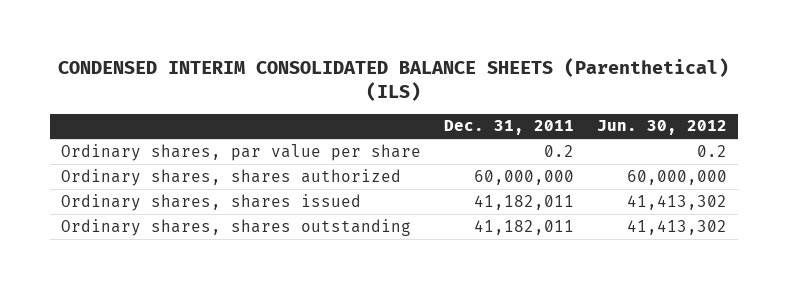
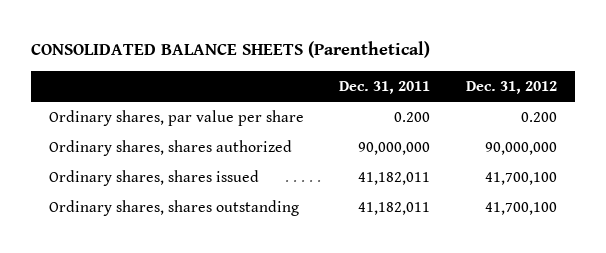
[57,57,729,101] CONDENSED INTERIM CONSOLIDATED BALANCE SHEETS (Parenthetical) (ILS) -> [30,41,430,59] CONSOLIDATED BALANCE SHEETS (Parenthetical)
[596,120,727,136] Jun. 30, 2012 -> none
none -> [466,80,558,94] Dec. 31, 2012
[543,144,574,157] 0.2 -> [394,112,431,123] 0.200
[473,169,574,185] 60,000,000 -> [358,142,431,156] 90,000,000

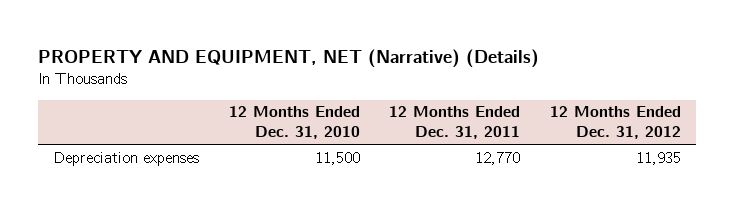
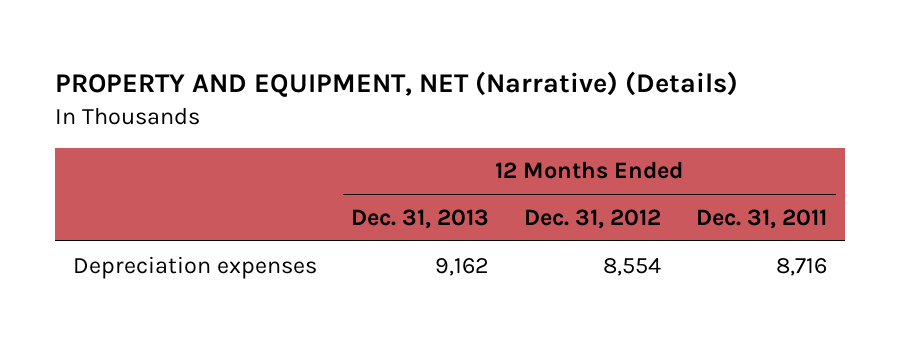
[228,106,360,140] 12 Months Ended Dec. 31, 2010 -> none
none -> [351,208,490,229] Dec. 31, 2013
[475,151,521,165] 12,770 -> [776,257,828,276] 8,716
[635,151,681,165] 11,935 -> [603,257,662,276] 8,554

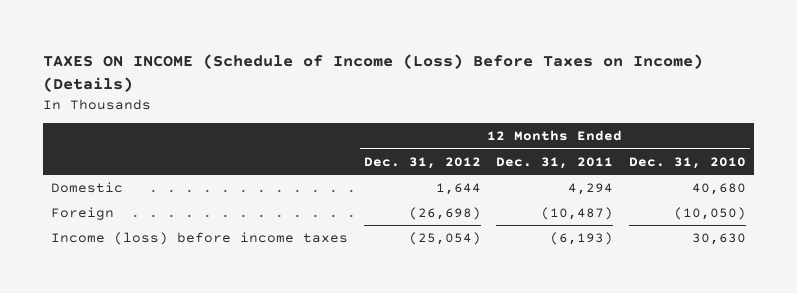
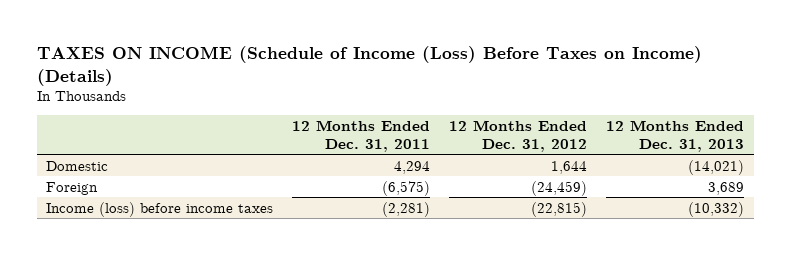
[629,156,747,169] Dec. 31, 2010 -> none
none -> [606,119,745,152] 12 Months Ended Dec. 31, 2013
[408,207,481,221] (26,698) -> [531,180,588,196] (24,459)
[541,207,614,221] (10,487) -> [382,180,431,196] (6,575)
[408,232,481,246] (25,054) -> [531,201,588,217] (22,815)
[550,232,614,246] (6,193) -> [382,201,431,217] (2,281)

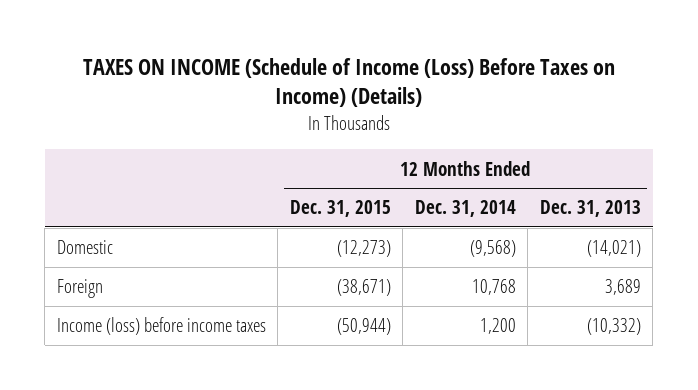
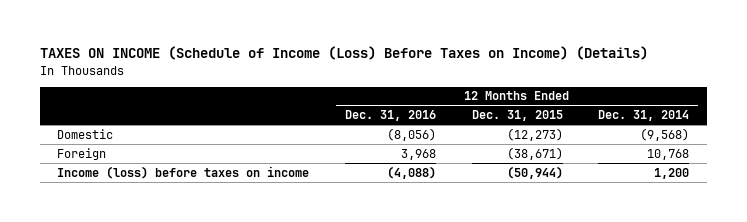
[539,200,641,218] Dec. 31, 2013 -> none
none -> [344,110,436,122] Dec. 31, 2016
[56,317,266,336] Income (loss) before income taxes -> [57,165,310,179] Income (loss) before taxes on income

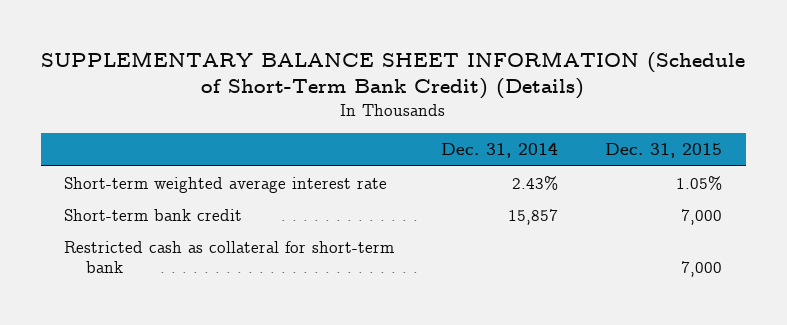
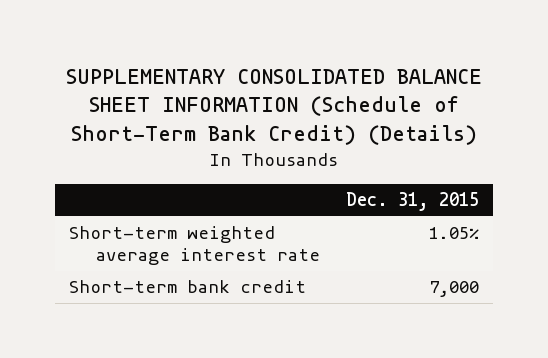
[41,50,746,100] SUPPLEMENTARY BALANCE SHEET INFORMATION (Schedule of Short-Term Bank Credit) (Details) -> [66,68,483,145] SUPPLEMENTARY CONSOLIDATED BALANCE SHEET INFORMATION (Schedule of Short-Term Bank Credit) (Details)
[441,142,559,159] Dec. 31, 2014 -> none
[64,241,395,274] Restricted cash as collateral for short-term bank -> none

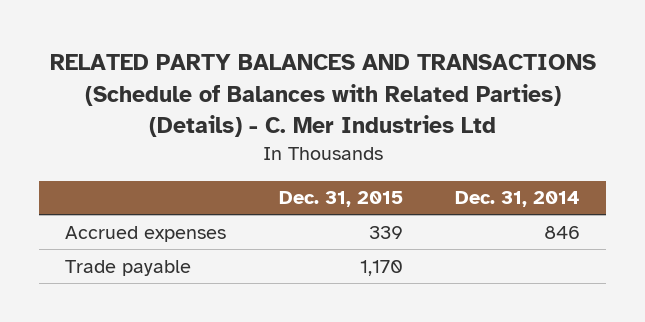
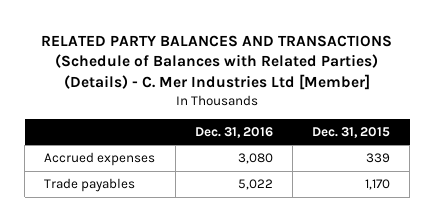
[49,54,596,138] RELATED PARTY BALANCES AND TRANSACTIONS (Schedule of Balances with Related Parties) (Details) - C. Mer Industries Ltd -> [41,34,393,91] RELATED PARTY BALANCES AND TRANSACTIONS (Schedule of Balances with Related Parties) (Details) - C. Mer Industries Ltd [Member]
[455,191,581,208] Dec. 31, 2014 -> none
none -> [194,126,273,138] Dec. 31, 2016
[65,259,192,276] Trade payable -> [44,178,136,193] Trade payables

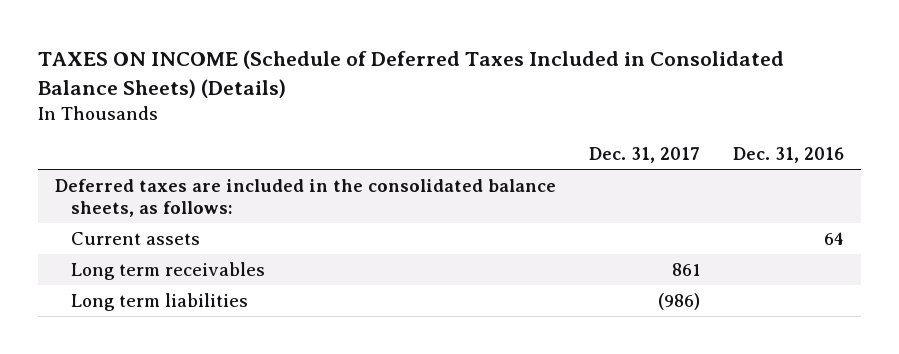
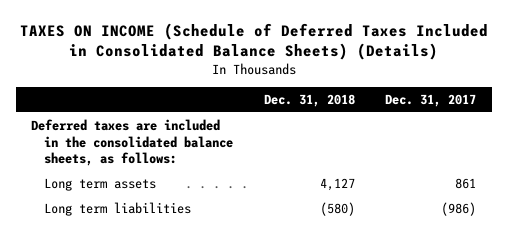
[733,147,845,164] Dec. 31, 2016 -> none
none -> [263,93,355,107] Dec. 31, 2018
[71,231,201,245] Current assets -> none
[71,261,266,280] Long term receivables -> [43,177,156,191] Long term assets

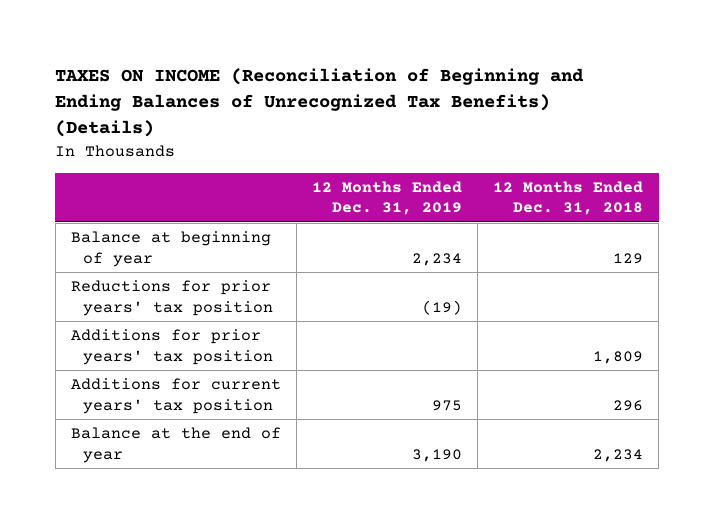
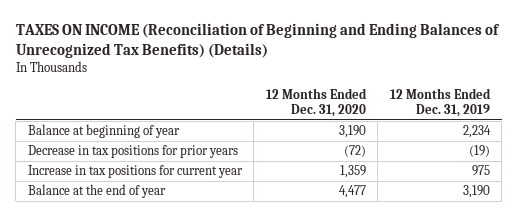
[493,181,644,216] 12 Months Ended Dec. 31, 2018 -> none
none -> [265,88,367,117] 12 Months Ended Dec. 31, 2020
[70,329,274,365] Additions for prior years' tax position -> none
[70,280,274,316] Reductions for prior years' tax position -> [27,145,238,159] Decrease in tax positions for prior years
[70,378,281,414] Additions for current years' tax position -> [27,165,243,179] Increase in tax positions for current year

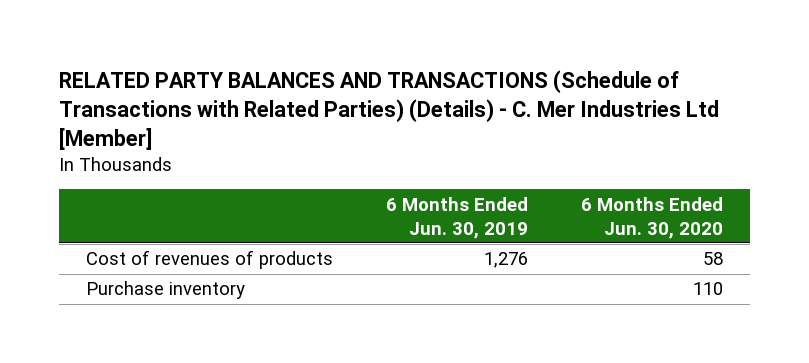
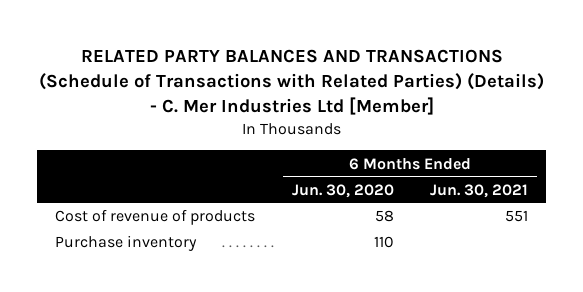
[385,196,528,239] 6 Months Ended Jun. 30, 2019 -> none
none -> [430,183,529,198] Jun. 30, 2021
[85,250,333,270] Cost of revenues of products -> [55,209,256,226] Cost of revenue of products

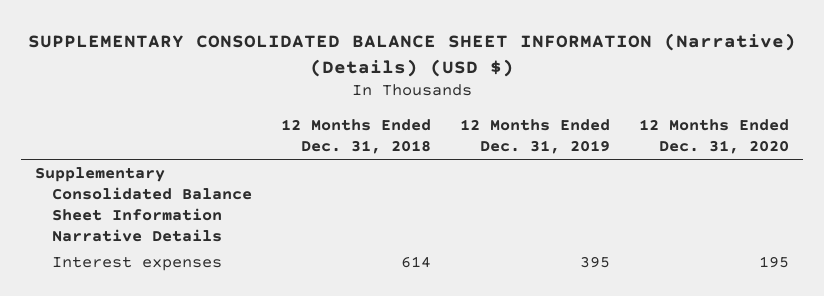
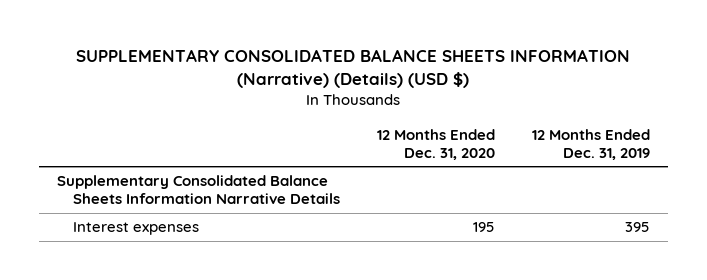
[28,32,797,77] SUPPLEMENTARY CONSOLIDATED BALANCE SHEET INFORMATION (Narrative) (Details) (USD $) -> [76,48,631,89] SUPPLEMENTARY CONSOLIDATED BALANCE SHEETS INFORMATION (Narrative) (Details) (USD $)
[281,119,432,155] 12 Months Ended Dec. 31, 2018 -> none
[35,166,253,243] Supplementary Consolidated Balance Sheet Information Narrative Details -> [57,175,341,205] Supplementary Consolidated Balance Sheets Information Narrative Details

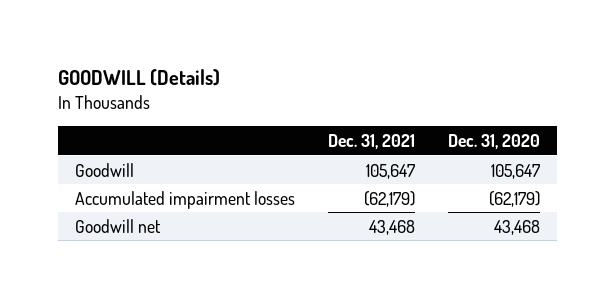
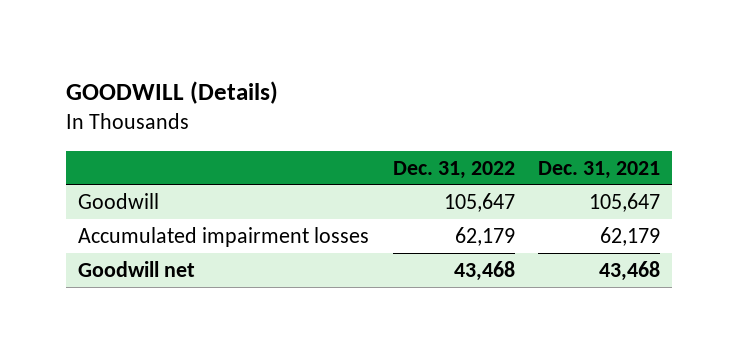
[448,133,541,149] Dec. 31, 2020 -> none
none -> [392,160,515,179] Dec. 31, 2022
[364,190,416,207] (62,179) -> [599,226,660,246] 62,179

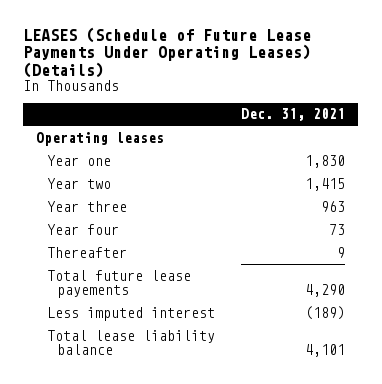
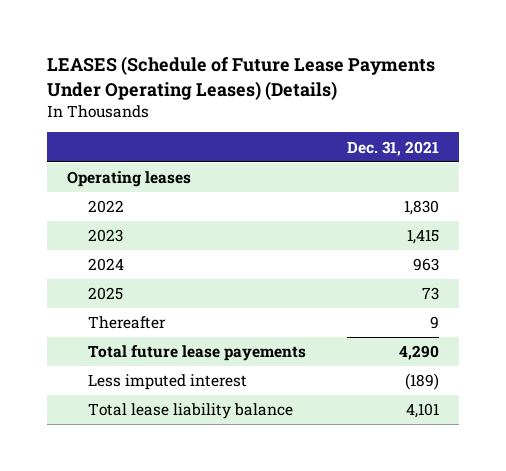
[46,154,111,166] Year one -> [88,200,125,214] 2022
[46,177,111,189] Year two -> [88,229,124,243] 2023
[46,200,127,212] Year three -> [88,258,125,272] 2024
[46,223,119,235] Year four -> [88,287,124,301] 2025

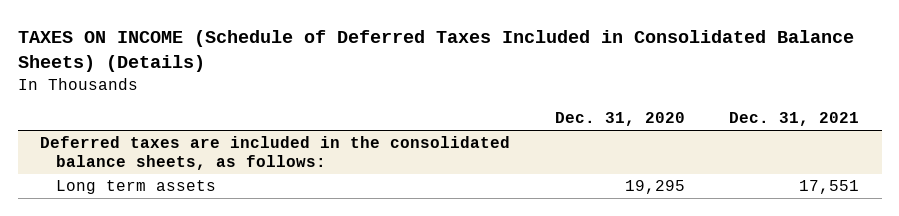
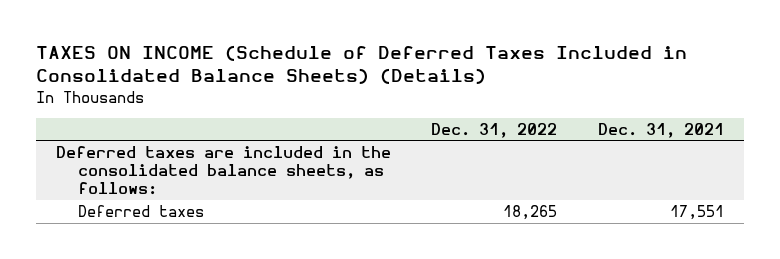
[554,112,685,127] Dec. 31, 2020 -> none
none -> [431,122,558,138] Dec. 31, 2022
[55,180,216,195] Long term assets -> [78,205,205,218] Deferred taxes

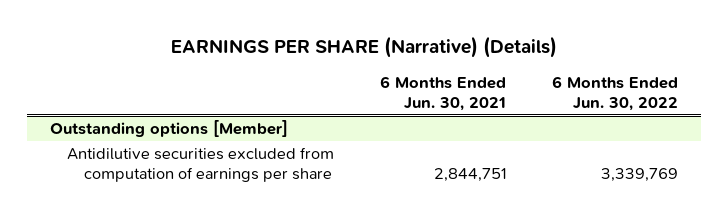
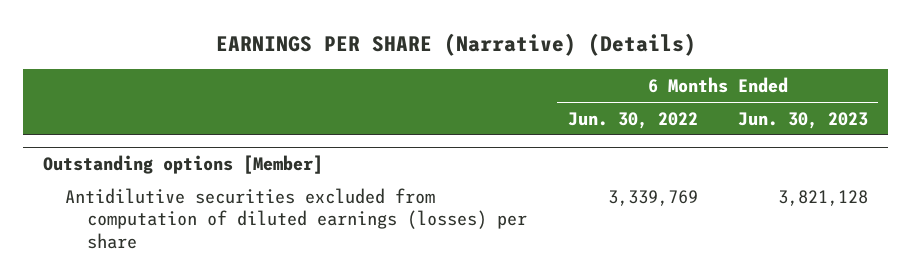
[380,75,507,111] 6 Months Ended Jun. 30, 2021 -> none
none -> [738,111,869,129] Jun. 30, 2023
[67,147,335,183] Antidilutive securities excluded from computation of earnings per share -> [65,187,528,249] Antidilutive securities excluded from computation of diluted earnings (losses) per share

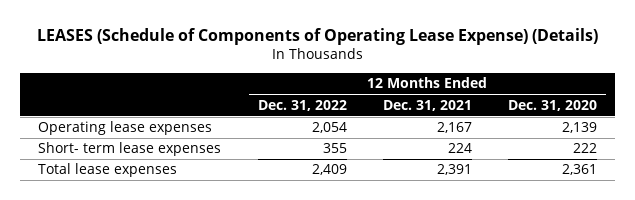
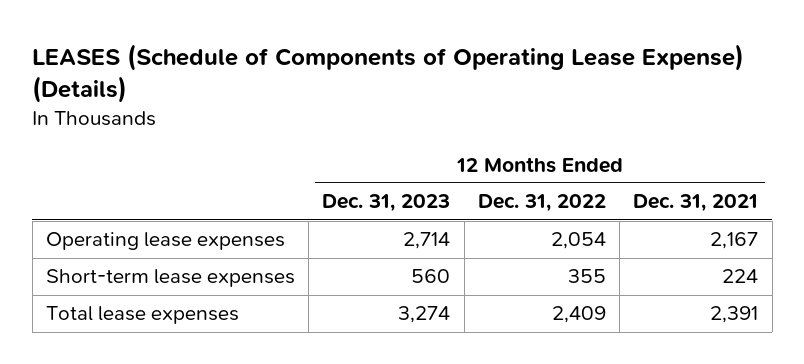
[508,99,598,111] Dec. 31, 2020 -> none
none -> [322,194,451,213] Dec. 31, 2023
[38,142,222,157] Short- term lease expenses -> [45,269,295,288] Short-term lease expenses

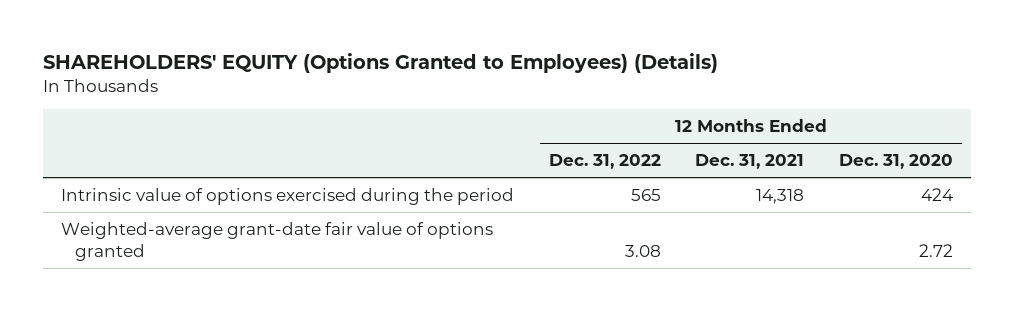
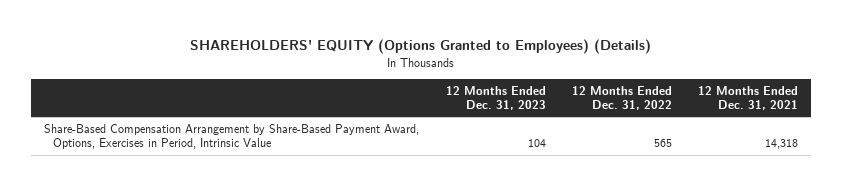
[839,154,954,170] Dec. 31, 2020 -> none
none -> [445,85,546,111] 12 Months Ended Dec. 31, 2023
[60,221,493,261] Weighted-average grant-date fair value of options granted -> none
[60,187,514,205] Intrinsic value of options exercised during the period -> [44,123,420,150] Share-Based Compensation Arrangement by Share-Based Payment Award, Options, Exercises in Period, Intrinsic Value

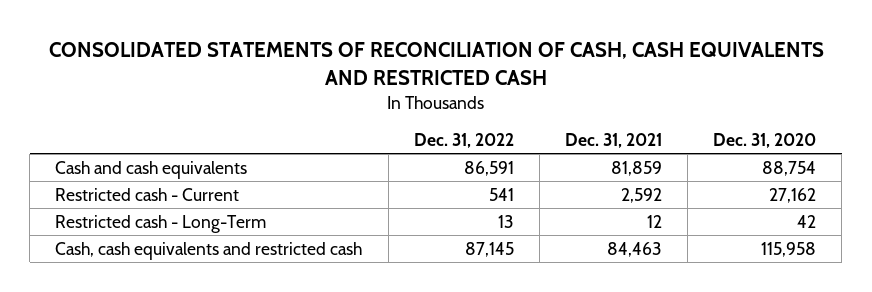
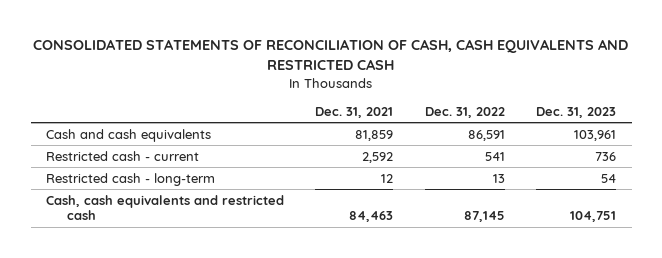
[713,133,817,149] Dec. 31, 2020 -> none
none -> [535,106,616,118] Dec. 31, 2023
[55,187,240,201] Restricted cash - Current -> [46,150,200,161] Restricted cash - current
[55,214,267,233] Restricted cash - Long-Term -> [46,172,216,186] Restricted cash - long-term

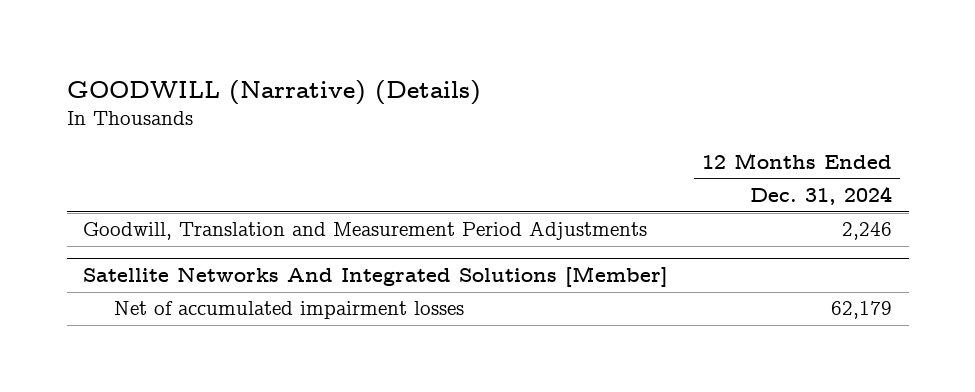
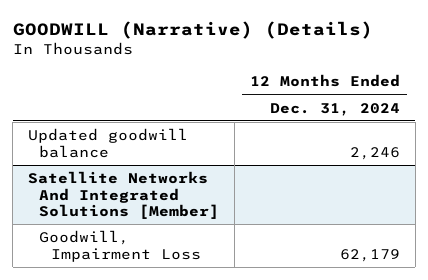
[83,221,648,241] Goodwill, Translation and Measurement Period Adjustments -> [27,128,188,158] Updated goodwill balance
[114,301,465,320] Net of accumulated impairment losses -> [39,230,201,262] Goodwill, Impairment Loss

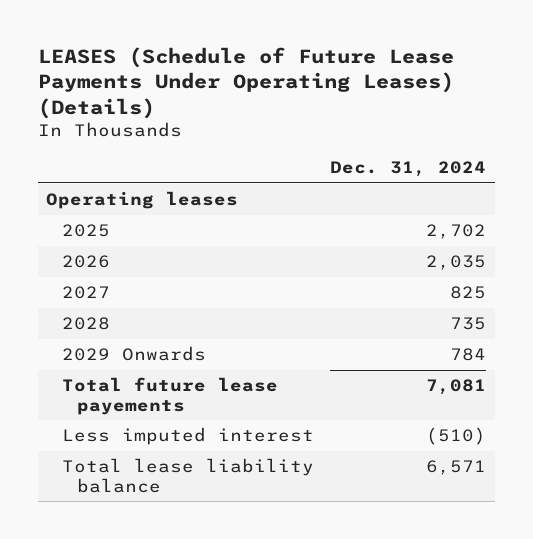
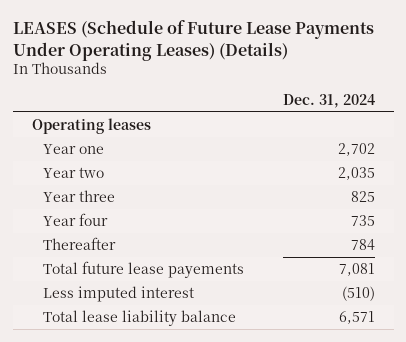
[61,224,110,238] 2025 -> [43,143,105,154] Year one
[61,255,110,269] 2026 -> [43,166,105,178] Year two
[61,286,110,300] 2027 -> [43,189,116,202] Year three
[61,317,110,331] 2028 -> [43,212,109,226] Year four
[61,346,206,362] 2029 Onwards -> [43,236,117,250] Thereafter

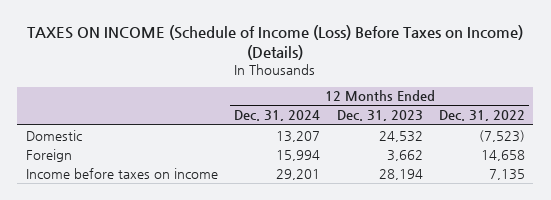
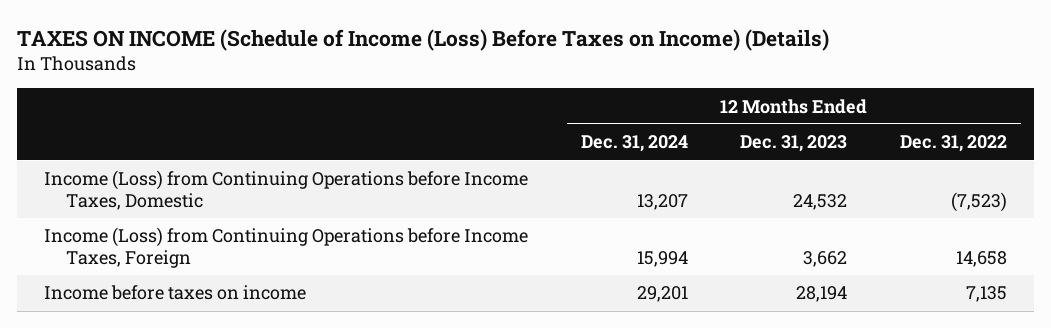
[25,129,82,141] Domestic -> [43,170,528,210] Income (Loss) from Continuing Operations before Income Taxes, Domestic
[25,148,72,162] Foreign -> [43,227,528,268] Income (Loss) from Continuing Operations before Income Taxes, Foreign

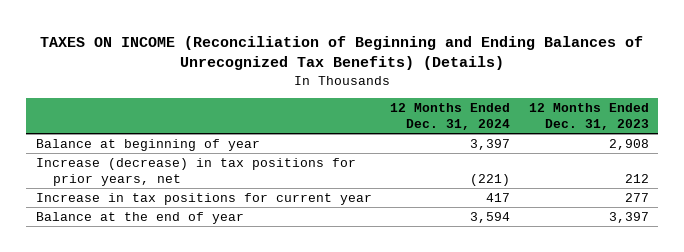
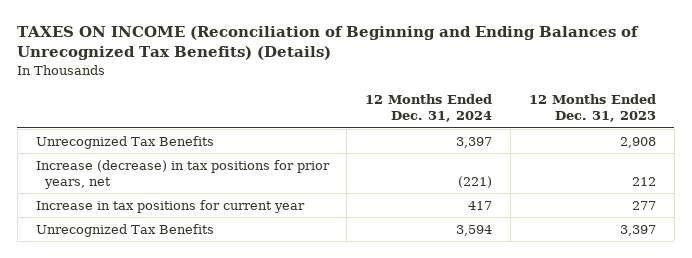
[35,139,260,152] Balance at beginning of year -> [35,135,214,149] Unrecognized Tax Benefits
[35,212,244,225] Balance at the end of year -> [35,223,214,237] Unrecognized Tax Benefits

